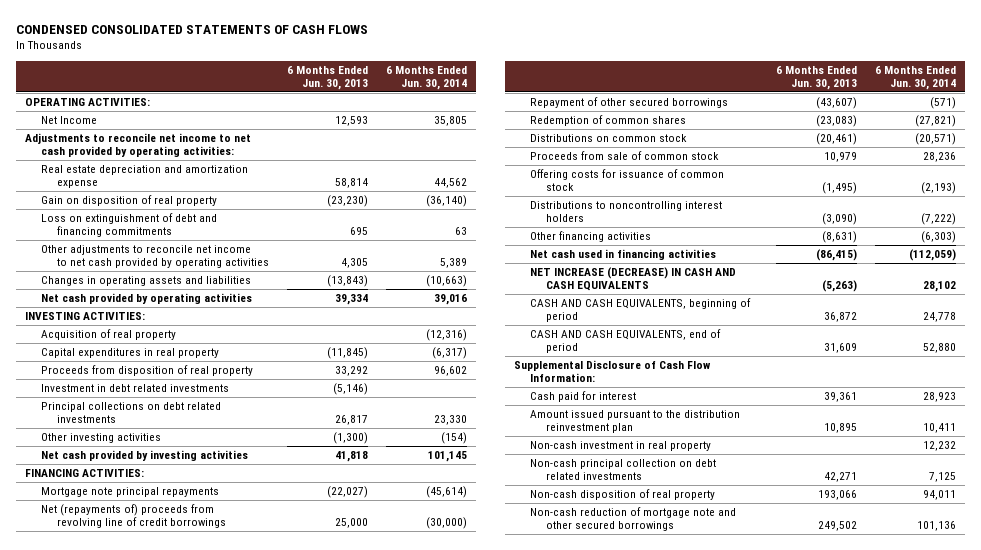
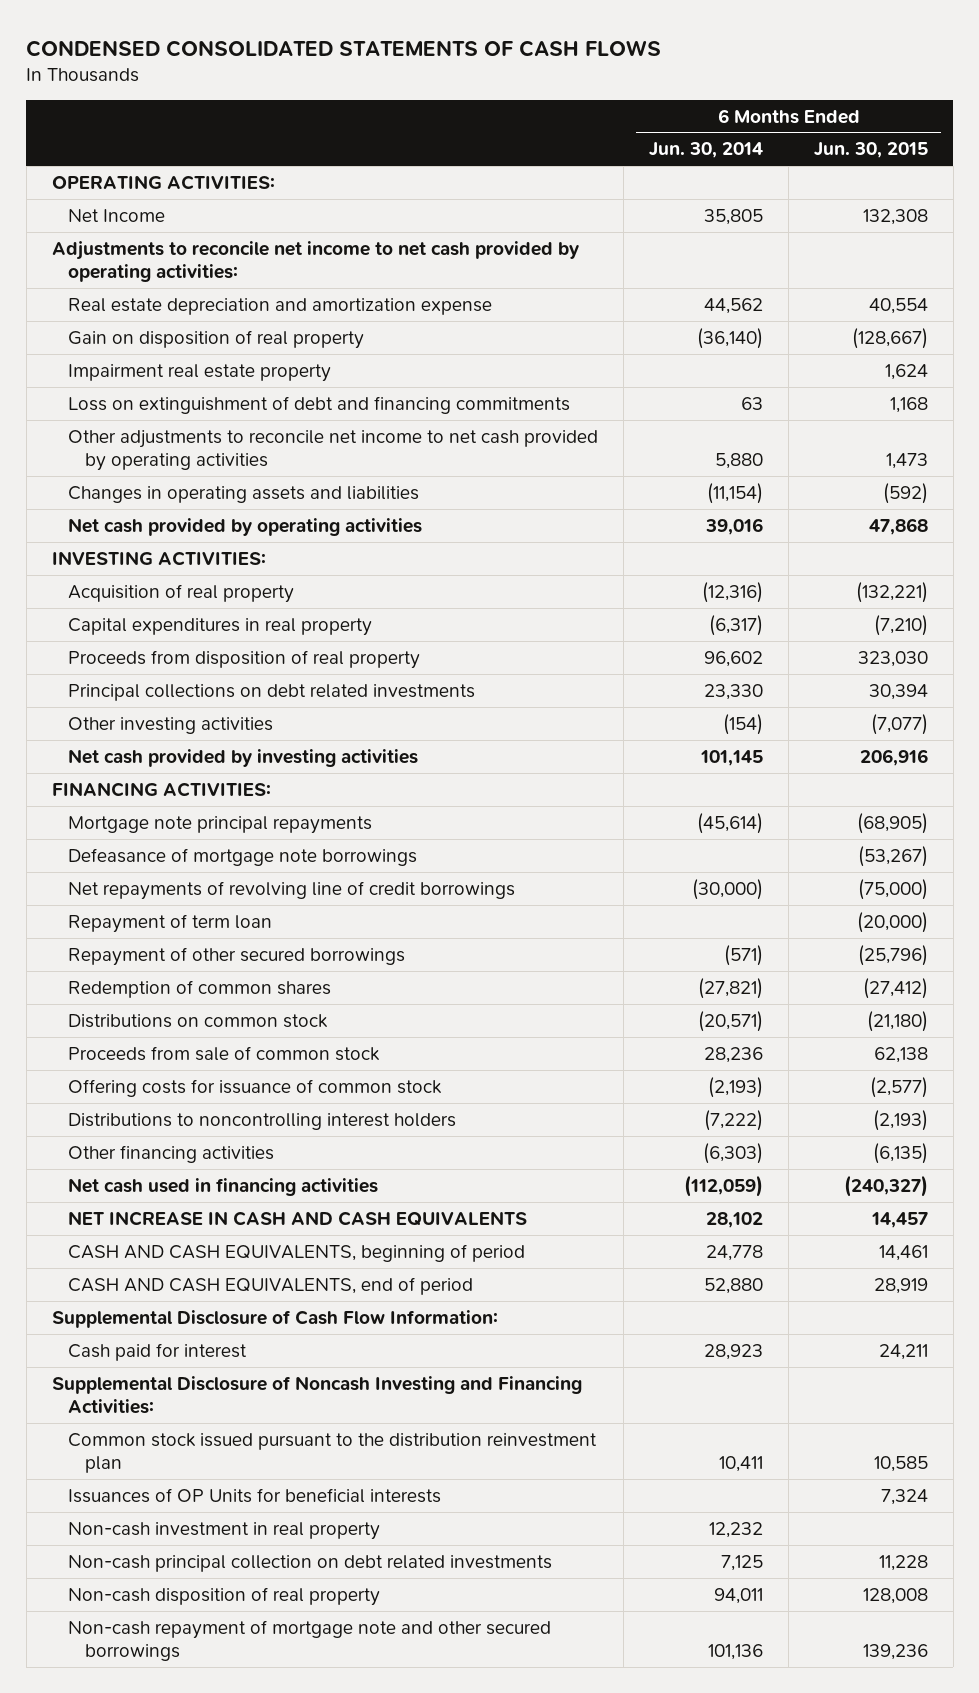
[286,65,368,91] 6 Months Ended Jun. 30, 2013 -> none
none -> [813,142,928,159] Jun. 30, 2015
none -> [68,363,332,382] Impairment real estate property
[439,258,467,269] 5,389 -> [715,453,764,470] 5,880
[425,274,467,287] (10,663) -> [707,482,764,504] (11,154)
[40,383,229,392] Investment in debt related investments -> none
none -> [68,847,418,866] Defeasance of mortgage note borrowings
[40,503,226,529] Net (repayments of) proceeds from revolving line of credit borrowings -> [68,880,516,900] Net repayments of revolving line of credit borrowings
none -> [68,913,273,933] Repayment of term loan
[530,266,737,292] NET INCREASE (DECREASE) IN CASH AND CASH EQUIVALENTS -> [68,1210,528,1226] NET INCREASE IN CASH AND CASH EQUIVALENTS
none -> [51,1375,582,1415] Supplemental Disclosure of Noncash Investing and Financing Activities:
[530,409,741,434] Amount issued pursuant to the distribution reinvestment plan -> [68,1432,598,1474] Common stock issued pursuant to the distribution reinvestment plan
none -> [68,1487,442,1503] Issuances of OP Units for beneficial interests
[530,506,737,532] Non-cash reduction of mortgage note and other secured borrowings -> [68,1619,552,1662] Non-cash repayment of mortgage note and other secured borrowings

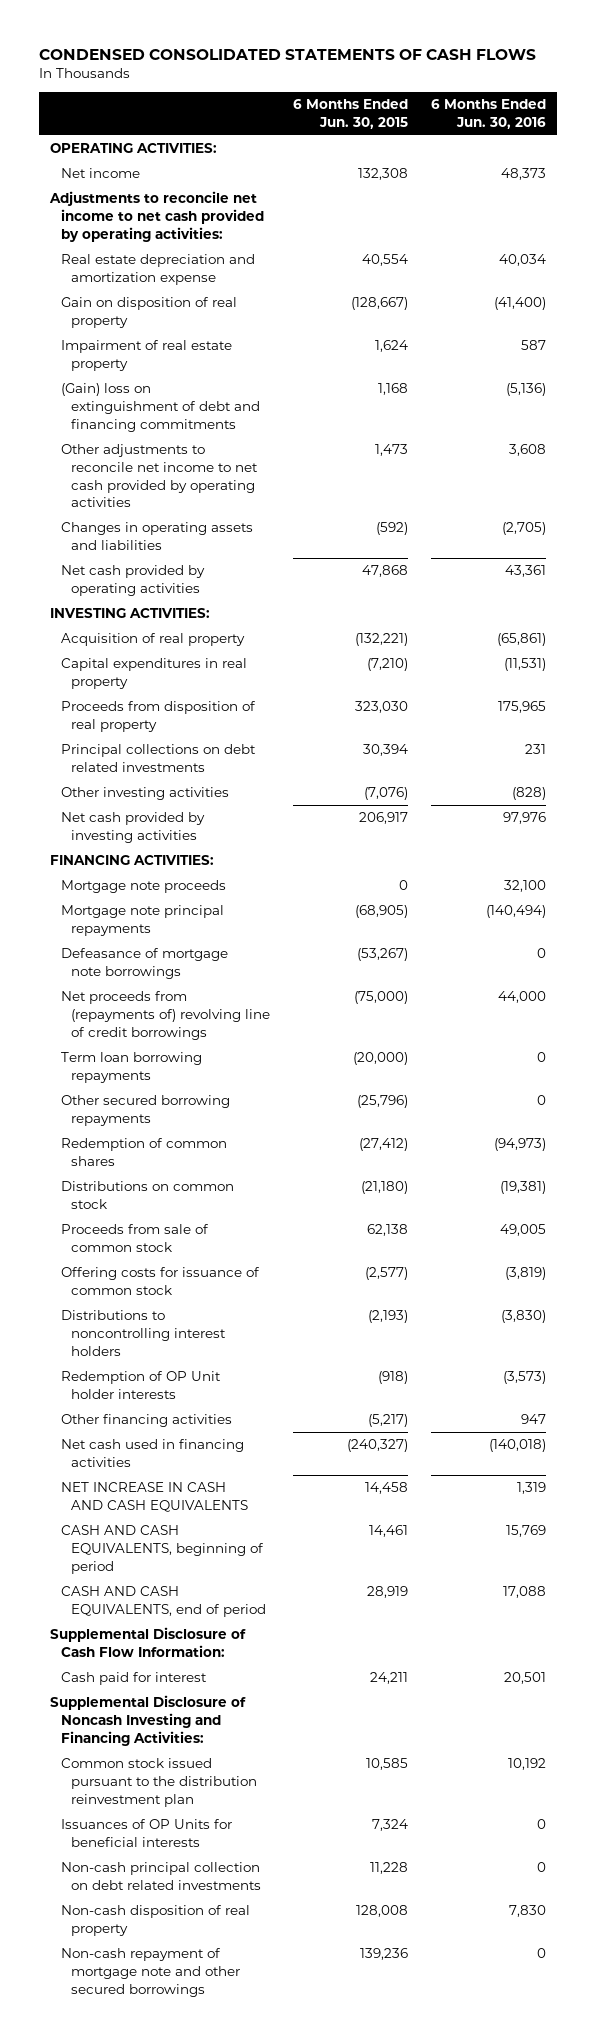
[649,142,764,159] Jun. 30, 2014 -> none
none -> [430,99,546,129] 6 Months Ended Jun. 30, 2016
[68,208,166,222] Net Income -> [60,168,140,179] Net income
[68,363,332,382] Impairment real estate property -> [60,340,232,372] Impairment of real estate property
[68,395,571,414] Loss on extinguishment of debt and financing commitments -> [60,383,261,432] (Gain) loss on extinguishment of debt and financing commitments
[870,713,928,735] (7,077) -> [364,787,409,801] (7,076)
[859,748,928,766] 206,916 -> [359,812,409,825] 206,917
none -> [60,880,226,894] Mortgage note proceeds
[68,880,516,900] Net repayments of revolving line of credit borrowings -> [60,991,271,1040] Net proceeds from (repayments of) revolving line of credit borrowings
[68,913,273,933] Repayment of term loan -> [60,1052,202,1084] Term loan borrowing repayments
[68,946,406,966] Repayment of other secured borrowings -> [60,1095,230,1127] Other secured borrowing repayments
none -> [60,1371,221,1400] Redemption of OP Unit holder interests
[872,1142,928,1164] (6,135) -> [368,1414,409,1428] (5,217)
[870,1211,928,1228] 14,457 -> [365,1482,409,1495] 14,458
[68,1521,381,1540] Non-cash investment in real property -> none

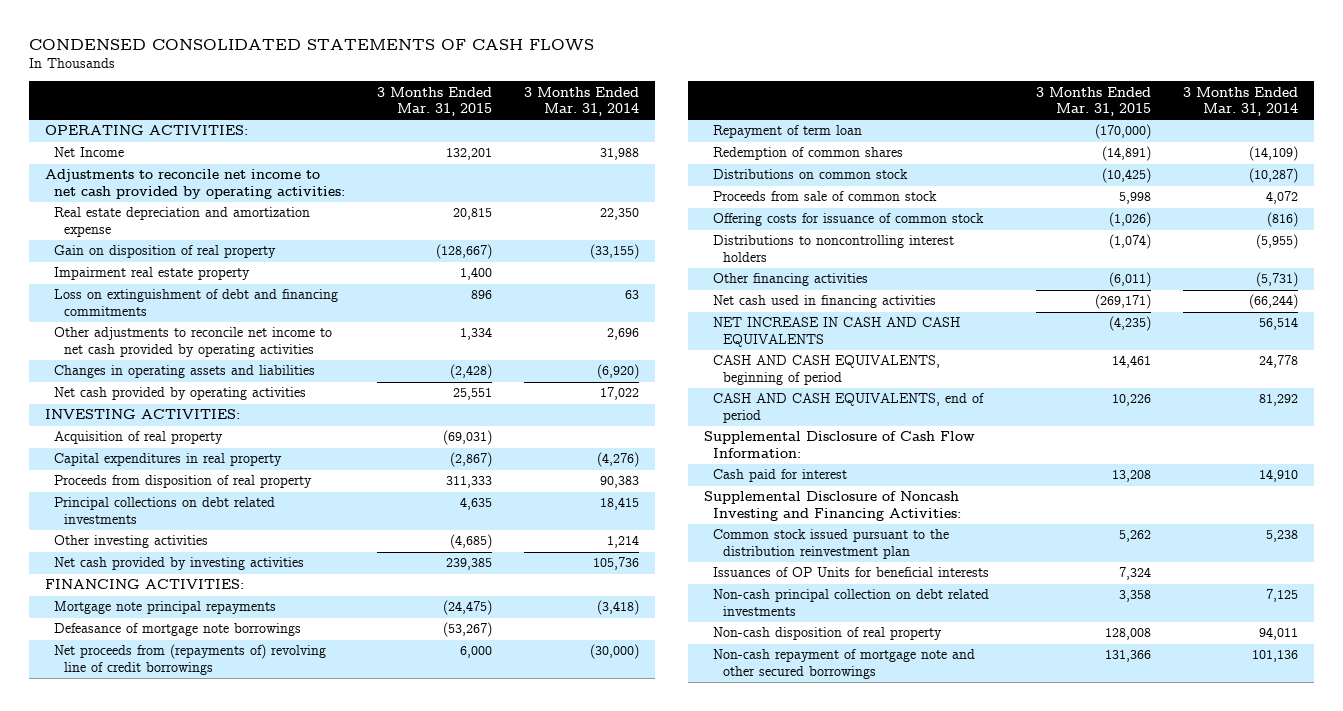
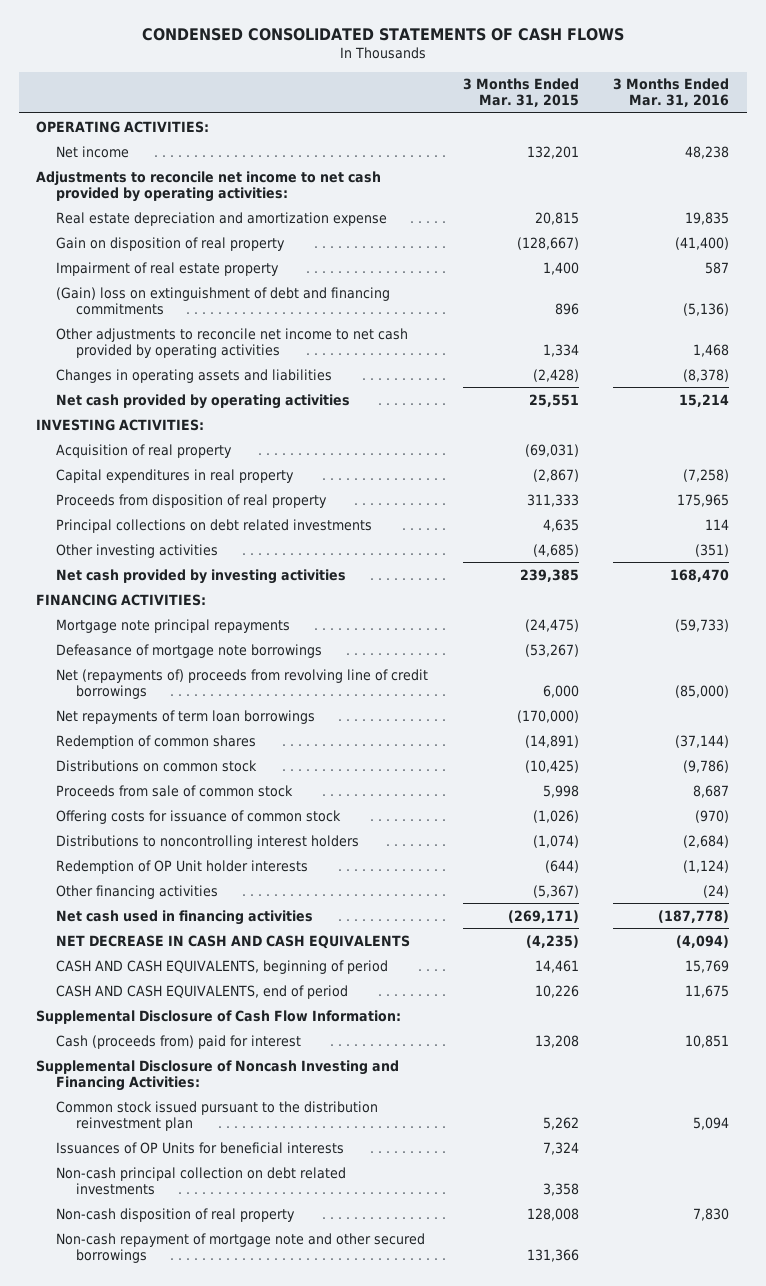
[523,86,639,117] 3 Months Ended Mar. 31, 2014 -> none
none -> [613,78,730,108] 3 Months Ended Mar. 31, 2016
[54,147,125,158] Net Income -> [56,145,130,158] Net income
[54,267,251,281] Impairment real estate property -> [56,261,280,276] Impairment of real estate property
[54,289,339,317] Loss on extinguishment of debt and financing commitments -> [56,286,391,315] (Gain) loss on extinguishment of debt and financing commitments
[54,644,327,676] Net proceeds from (repayments of) revolving line of credit borrowings -> [56,668,429,699] Net (repayments of) proceeds from revolving line of credit borrowings
[713,125,863,139] Repayment of term loan -> [56,709,316,724] Net repayments of term loan borrowings
none -> [56,859,309,874] Redemption of OP Unit holder interests
[1109,272,1152,288] (6,011) -> [532,884,579,898] (5,367)
[713,317,961,348] NET INCREASE IN CASH AND CASH EQUIVALENTS -> [56,934,411,949] NET DECREASE IN CASH AND CASH EQUIVALENTS
[713,469,848,483] Cash paid for interest -> [56,1034,302,1049] Cash (proceeds from) paid for interest

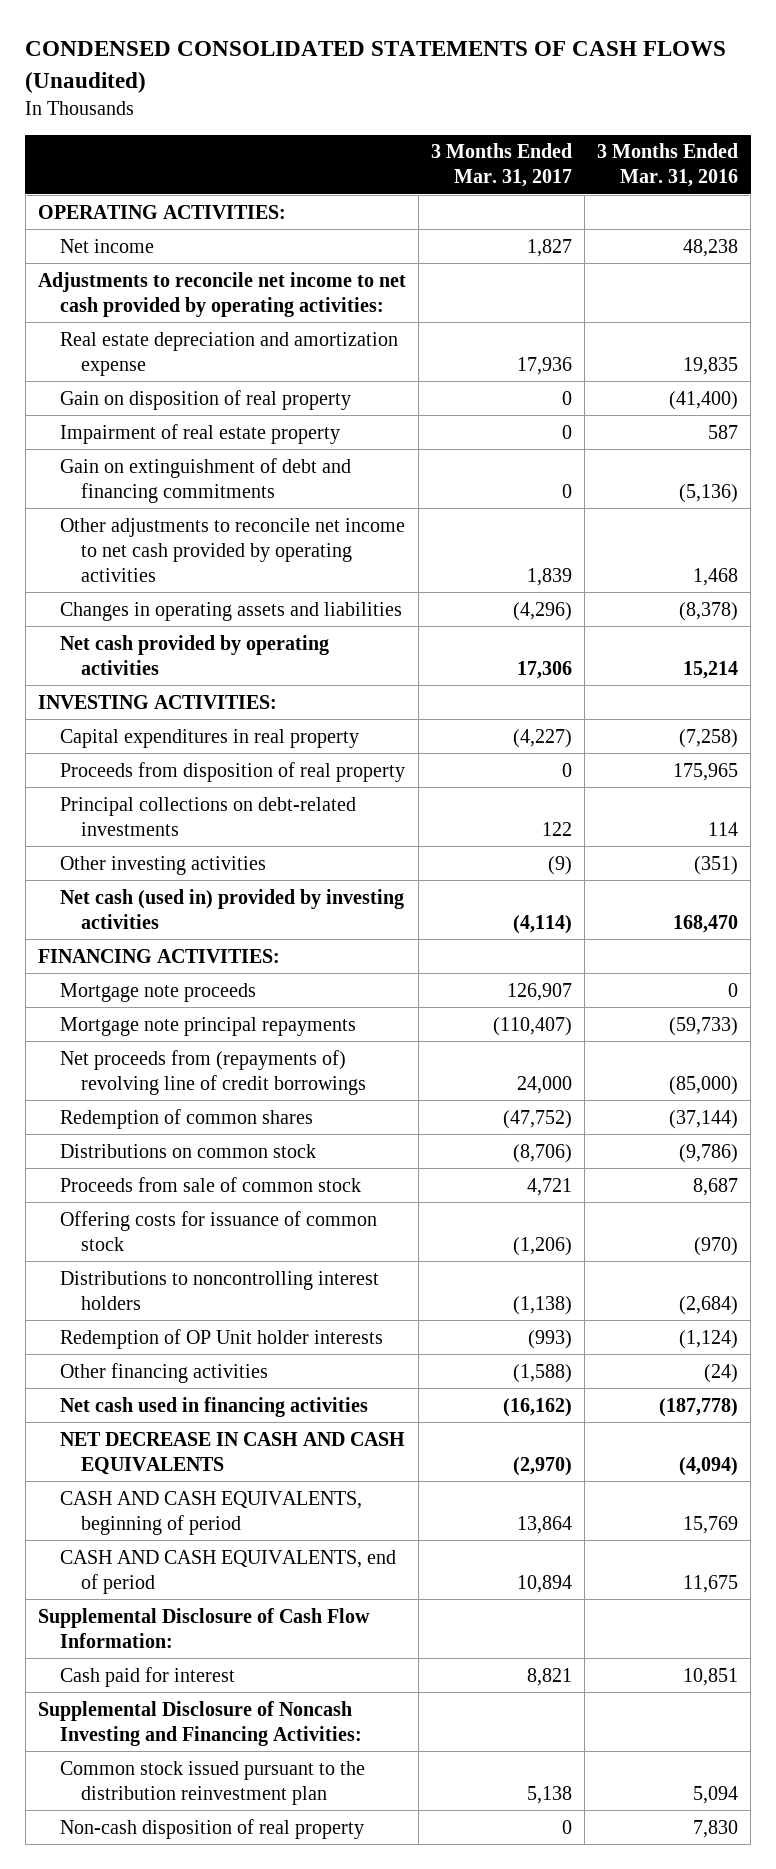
[141,27,624,41] CONDENSED CONSOLIDATED STATEMENTS OF CASH FLOWS -> [25,41,727,93] CONDENSED CONSOLIDATED STATEMENTS OF CASH FLOWS (Unaudited)
[462,78,579,108] 3 Months Ended Mar. 31, 2015 -> none
none -> [431,143,573,188] 3 Months Ended Mar. 31, 2017
[56,286,391,315] (Gain) loss on extinguishment of debt and financing commitments -> [59,457,351,503] Gain on extinguishment of debt and financing commitments
[56,443,233,458] Acquisition of real property -> none
[56,518,373,533] Principal collections on debt related investments -> [59,796,356,836] Principal collections on debt-related investments
[56,568,347,584] Net cash provided by investing activities -> [59,888,404,929] Net cash (used in) provided by investing activities
none -> [59,982,256,1002] Mortgage note proceeds
[56,643,323,658] Defeasance of mortgage note borrowings -> none
[56,709,316,724] Net repayments of term loan borrowings -> none
[56,668,429,699] Net (repayments of) proceeds from revolving line of credit borrowings -> [59,1049,367,1095] Net proceeds from (repayments of) revolving line of credit borrowings
[56,1034,302,1049] Cash (proceeds from) paid for interest -> [59,1666,235,1687] Cash paid for interest
[56,1141,345,1154] Issuances of OP Units for beneficial interests -> none
[56,1166,347,1195] Non-cash principal collection on debt related investments -> none
[56,1232,426,1263] Non-cash repayment of mortgage note and other secured borrowings -> none

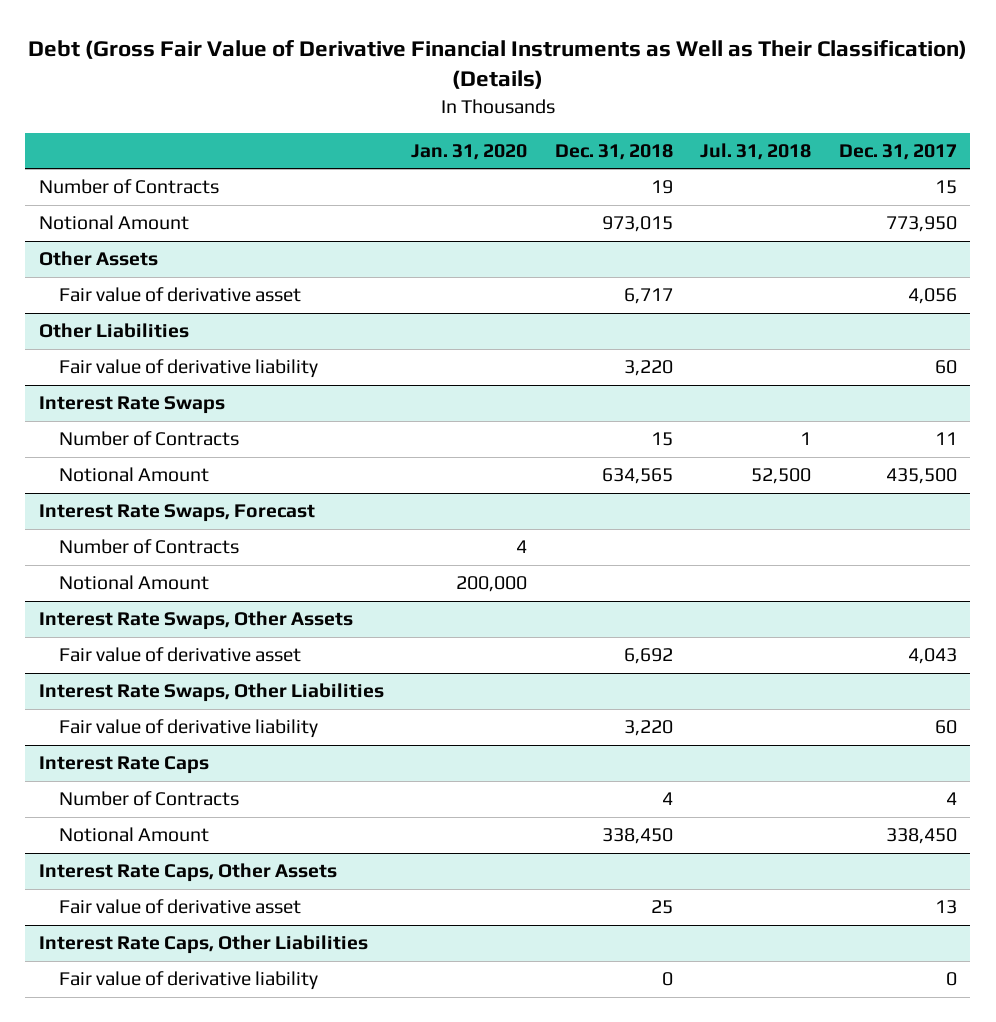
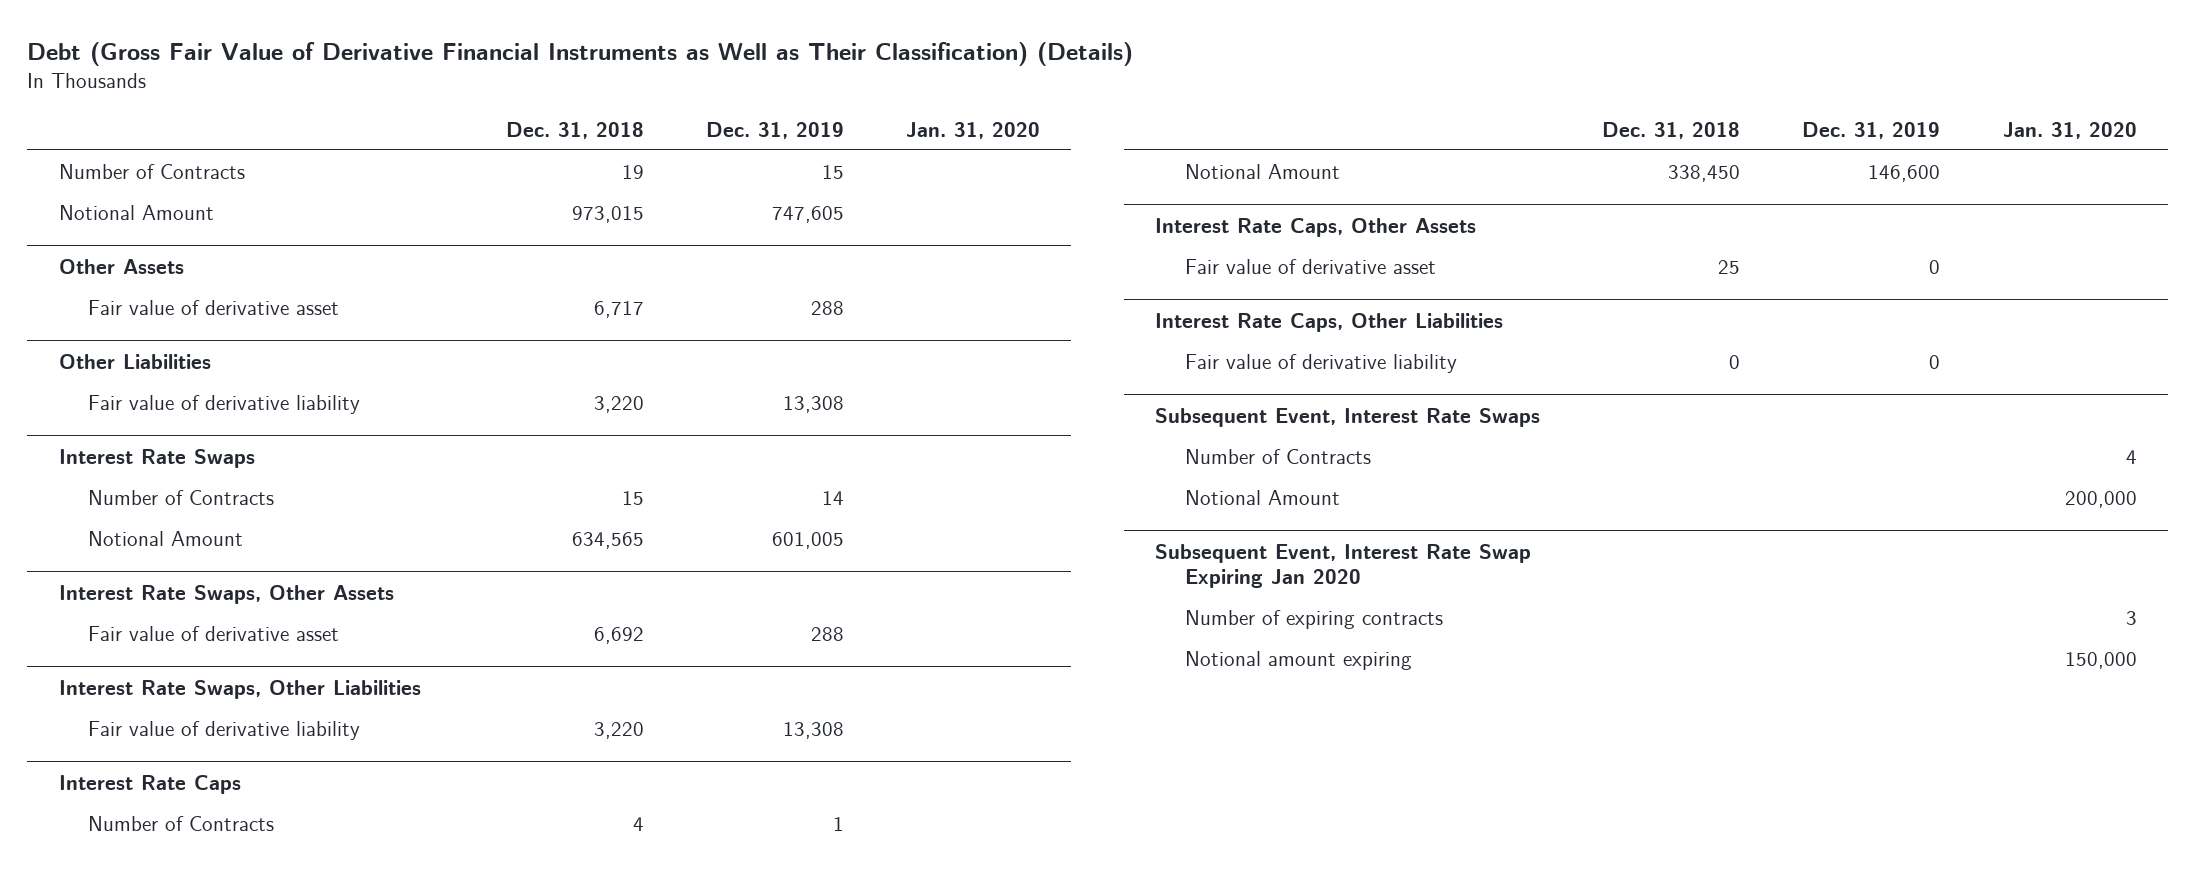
[700,142,812,160] Jul. 31, 2018 -> none
[838,143,957,160] Dec. 31, 2017 -> none
none -> [706,121,845,139] Dec. 31, 2019
[39,504,316,523] Interest Rate Swaps, Forecast -> none
[58,539,239,555] Number of Contracts -> none
[58,575,209,591] Notional Amount -> none
none -> [1154,407,1540,427] Subsequent Event, Interest Rate Swaps
none -> [1184,448,1371,464] Number of Contracts
none -> [1184,489,1340,505] Notional Amount
none -> [1154,543,1531,588] Subsequent Event, Interest Rate Swap Expiring Jan 2020
none -> [1184,609,1443,629] Number of expiring contracts
none -> [1184,650,1412,670] Notional amount expiring

